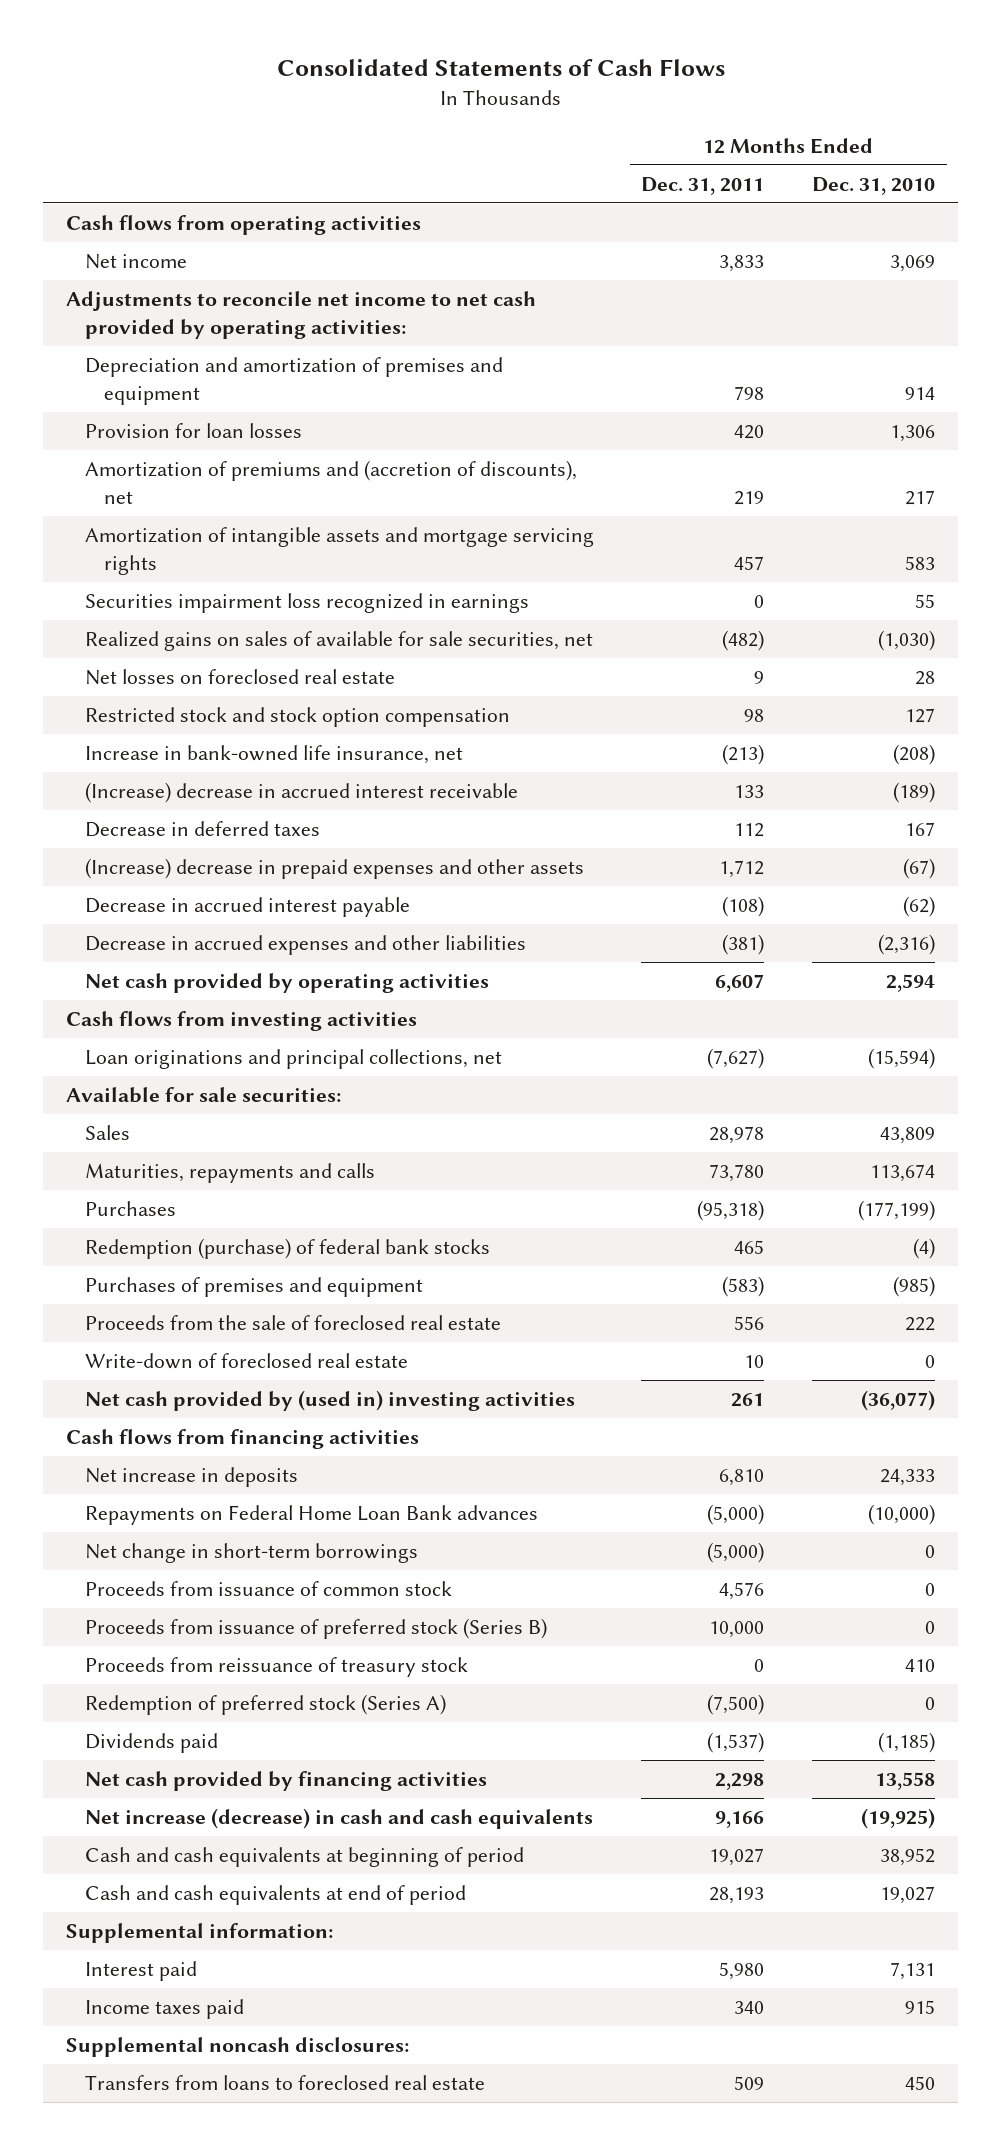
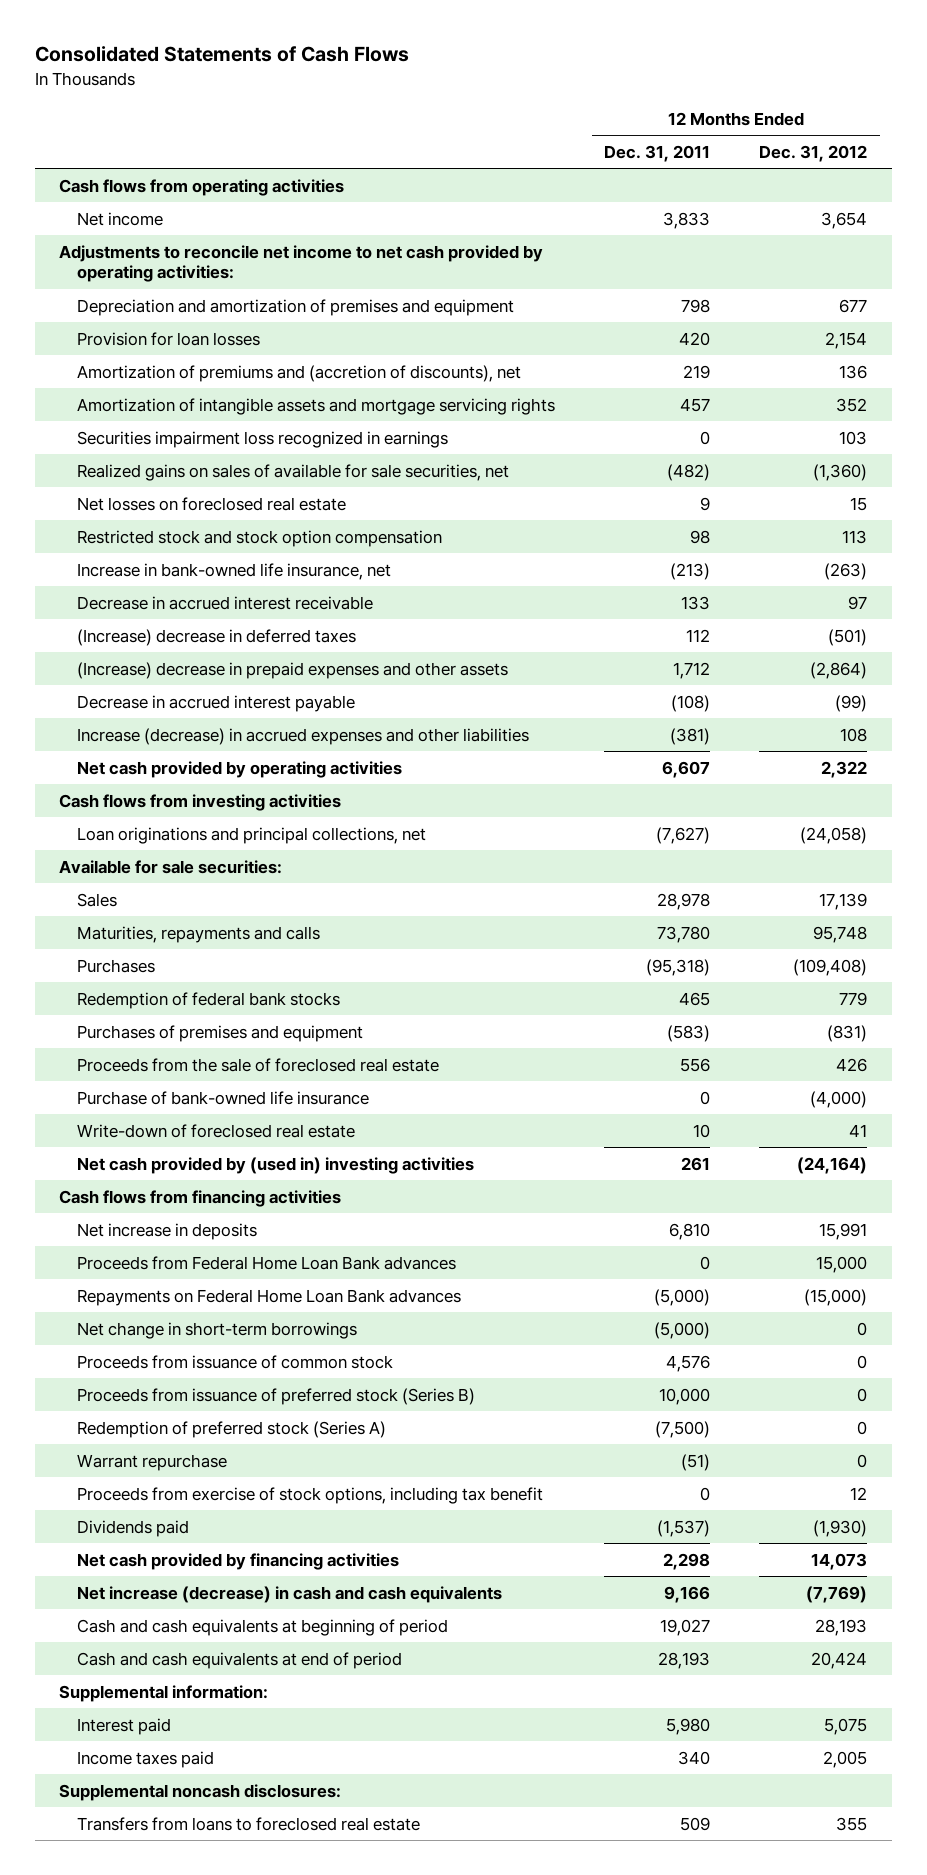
[811,176,935,195] Dec. 31, 2010 -> none
none -> [759,144,868,162] Dec. 31, 2012
[85,782,519,804] (Increase) decrease in accrued interest receivable -> [77,595,374,610] Decrease in accrued interest receivable
[85,821,321,838] Decrease in deferred taxes -> [77,628,357,646] (Increase) decrease in deferred taxes
[85,935,527,956] Decrease in accrued expenses and other liabilities -> [77,727,530,745] Increase (decrease) in accrued expenses and other liabilities
[85,1238,491,1260] Redemption (purchase) of federal bank stocks -> [77,991,341,1009] Redemption of federal bank stocks
none -> [77,1090,370,1105] Purchase of bank-owned life insurance
none -> [77,1255,457,1270] Proceeds from Federal Home Loan Bank advances
[85,1657,469,1678] Proceeds from reissuance of treasury stock -> none
none -> [77,1453,228,1471] Warrant repurchase
none -> [77,1486,544,1504] Proceeds from exercise of stock options, including tax benefit

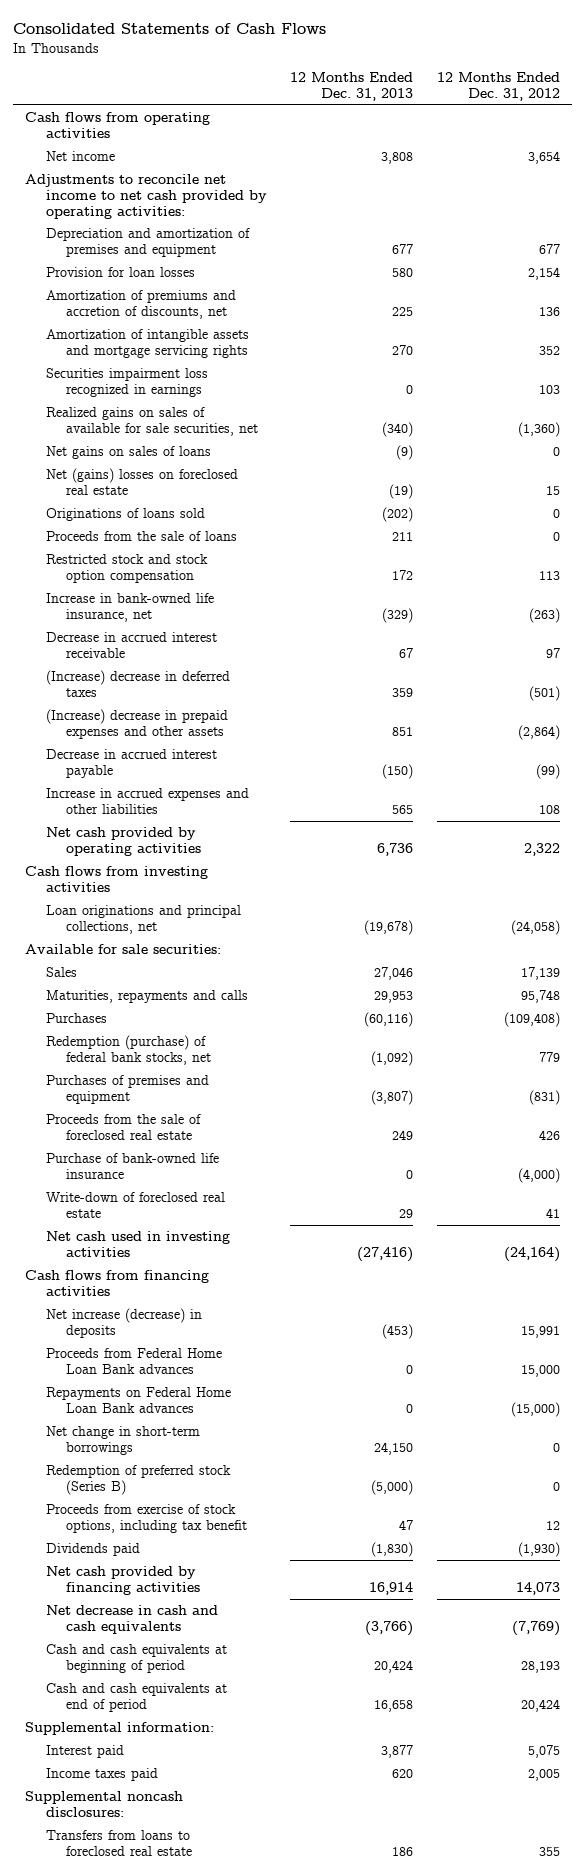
[604,144,711,162] Dec. 31, 2011 -> none
none -> [290,72,414,102] 12 Months Ended Dec. 31, 2013
[77,364,522,382] Amortization of premiums and (accretion of discounts), net -> [45,290,236,319] Amortization of premiums and accretion of discounts, net
none -> [45,446,211,460] Net gains on sales of loans
[77,496,347,511] Net losses on foreclosed real estate -> [45,468,238,495] Net (gains) losses on foreclosed real estate
none -> [45,508,205,522] Originations of loans sold
none -> [45,531,237,542] Proceeds from the sale of loans
[77,727,530,745] Increase (decrease) in accrued expenses and other liabilities -> [45,788,249,814] Increase in accrued expenses and other liabilities
[77,991,341,1009] Redemption of federal bank stocks -> [45,1035,212,1065] Redemption (purchase) of federal bank stocks, net
[77,1156,475,1174] Net cash provided by (used in) investing activities -> [45,1231,230,1257] Net cash used in investing activities
[77,1222,258,1240] Net increase in deposits -> [45,1308,202,1338] Net increase (decrease) in deposits
[77,1354,394,1369] Proceeds from issuance of common stock -> none
[77,1387,476,1405] Proceeds from issuance of preferred stock (Series B) -> none
[77,1453,228,1471] Warrant repurchase -> none
[77,1420,387,1438] Redemption of preferred stock (Series A) -> [45,1465,231,1495] Redemption of preferred stock (Series B)
[77,1585,503,1603] Net increase (decrease) in cash and cash equivalents -> [45,1605,218,1634] Net decrease in cash and cash equivalents

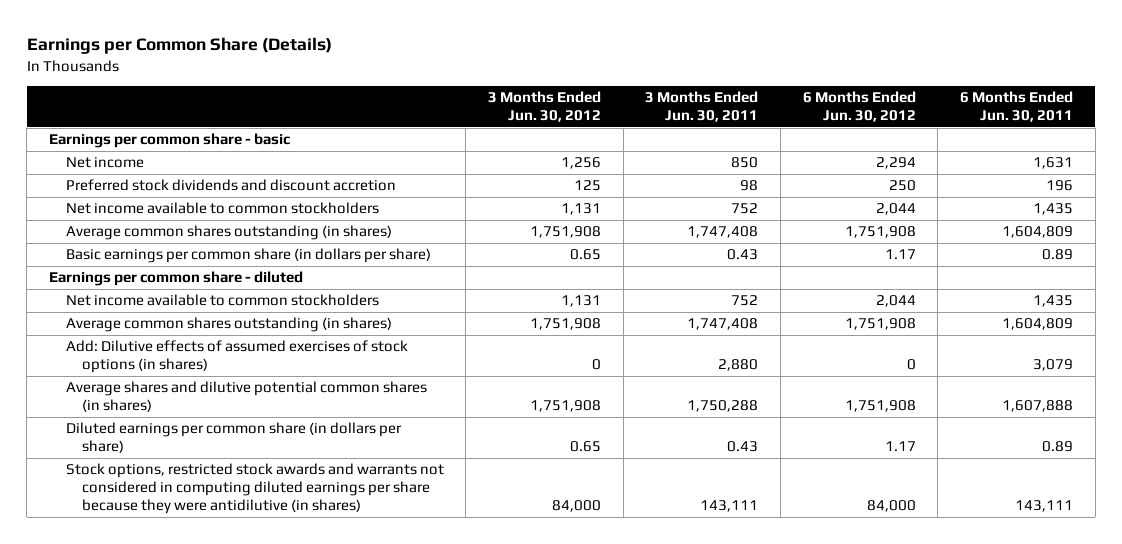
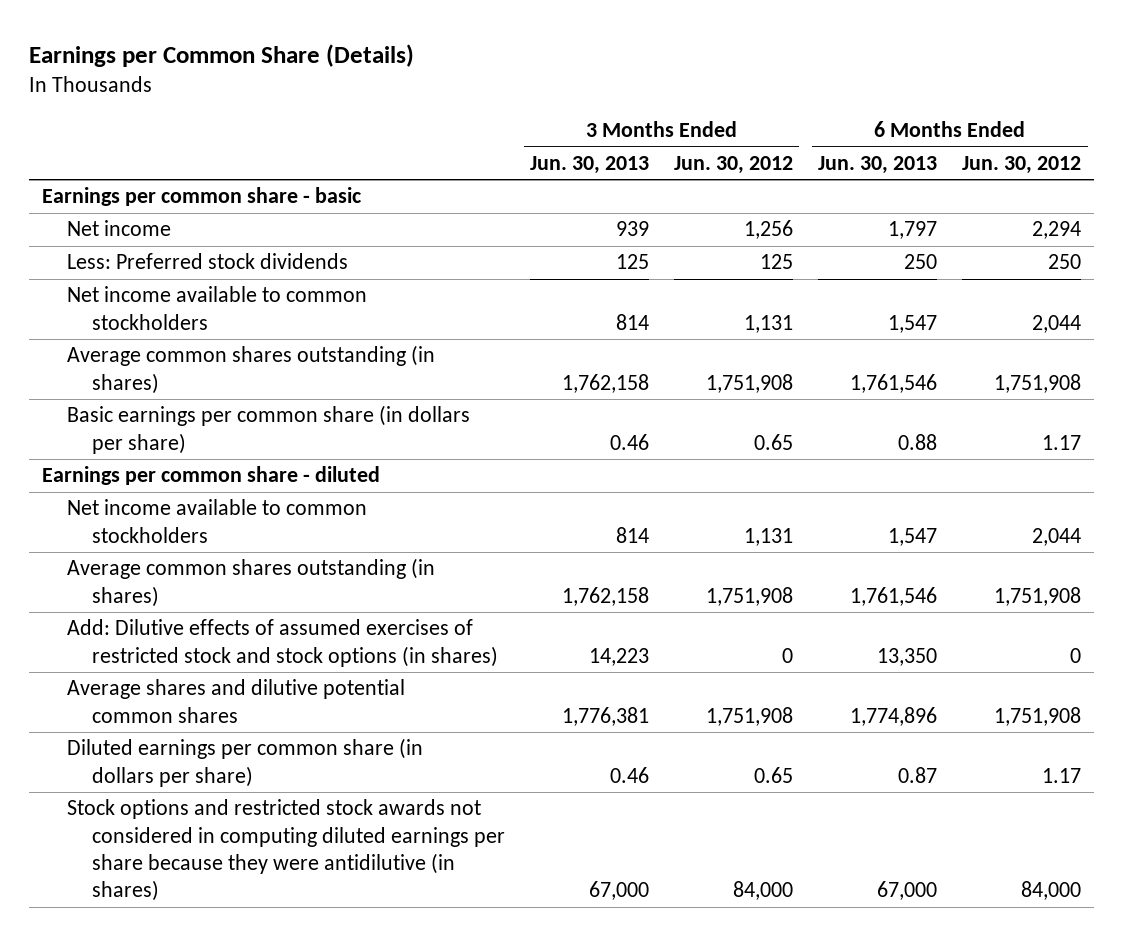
[645,91,759,123] 3 Months Ended Jun. 30, 2011 -> none
[959,91,1073,123] 6 Months Ended Jun. 30, 2011 -> none
none -> [529,155,649,174] Jun. 30, 2013
none -> [818,155,938,174] Jun. 30, 2013
[65,179,396,192] Preferred stock dividends and discount accretion -> [66,253,348,270] Less: Preferred stock dividends
[65,340,408,374] Add: Dilutive effects of assumed exercises of stock options (in shares) -> [66,619,498,667] Add: Dilutive effects of assumed exercises of restricted stock and stock options (in shares)
[65,381,427,413] Average shares and dilutive potential common shares (in shares) -> [66,679,405,723] Average shares and dilutive potential common shares
[65,463,444,515] Stock options, restricted stock awards and warrants not considered in computing diluted earnings per share because they were antidilutive (in shares) -> [66,799,505,902] Stock options and restricted stock awards not considered in computing diluted earnings per share because they were antidilutive (in shares)

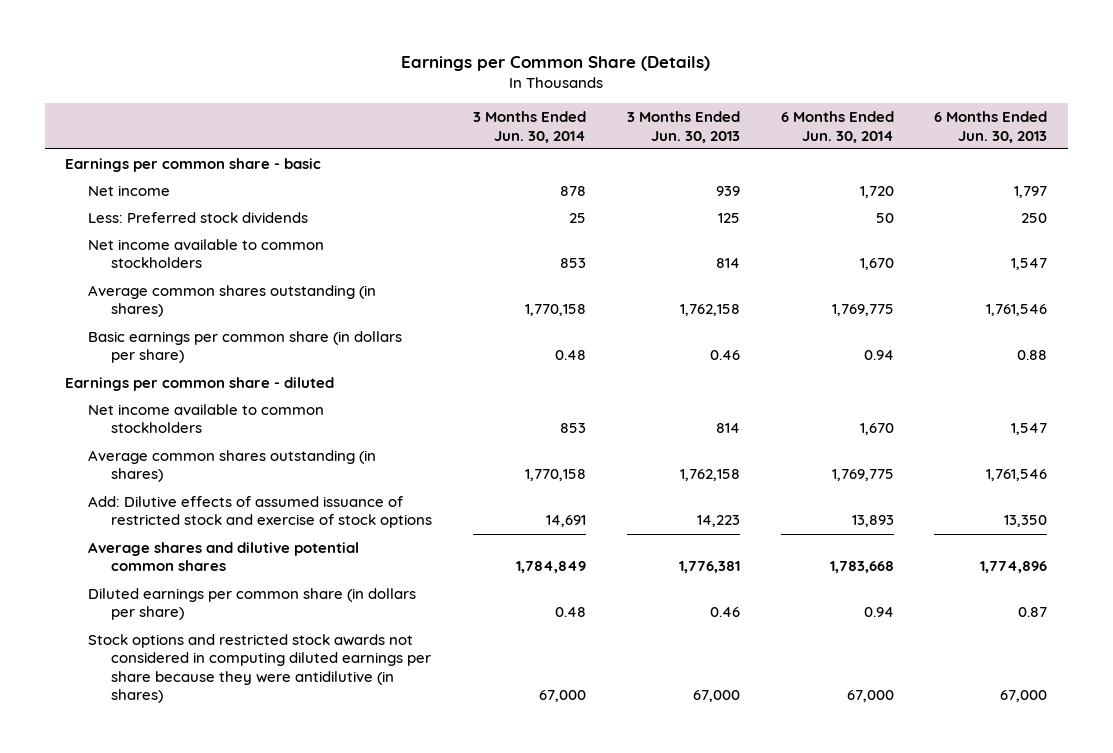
[674,155,794,174] Jun. 30, 2012 -> none
[962,155,1082,174] Jun. 30, 2012 -> none
none -> [473,111,587,143] 3 Months Ended Jun. 30, 2014
none -> [780,111,894,143] 6 Months Ended Jun. 30, 2014
[66,619,498,667] Add: Dilutive effects of assumed exercises of restricted stock and stock options (in shares) -> [88,495,433,529] Add: Dilutive effects of assumed issuance of restricted stock and exercise of stock options

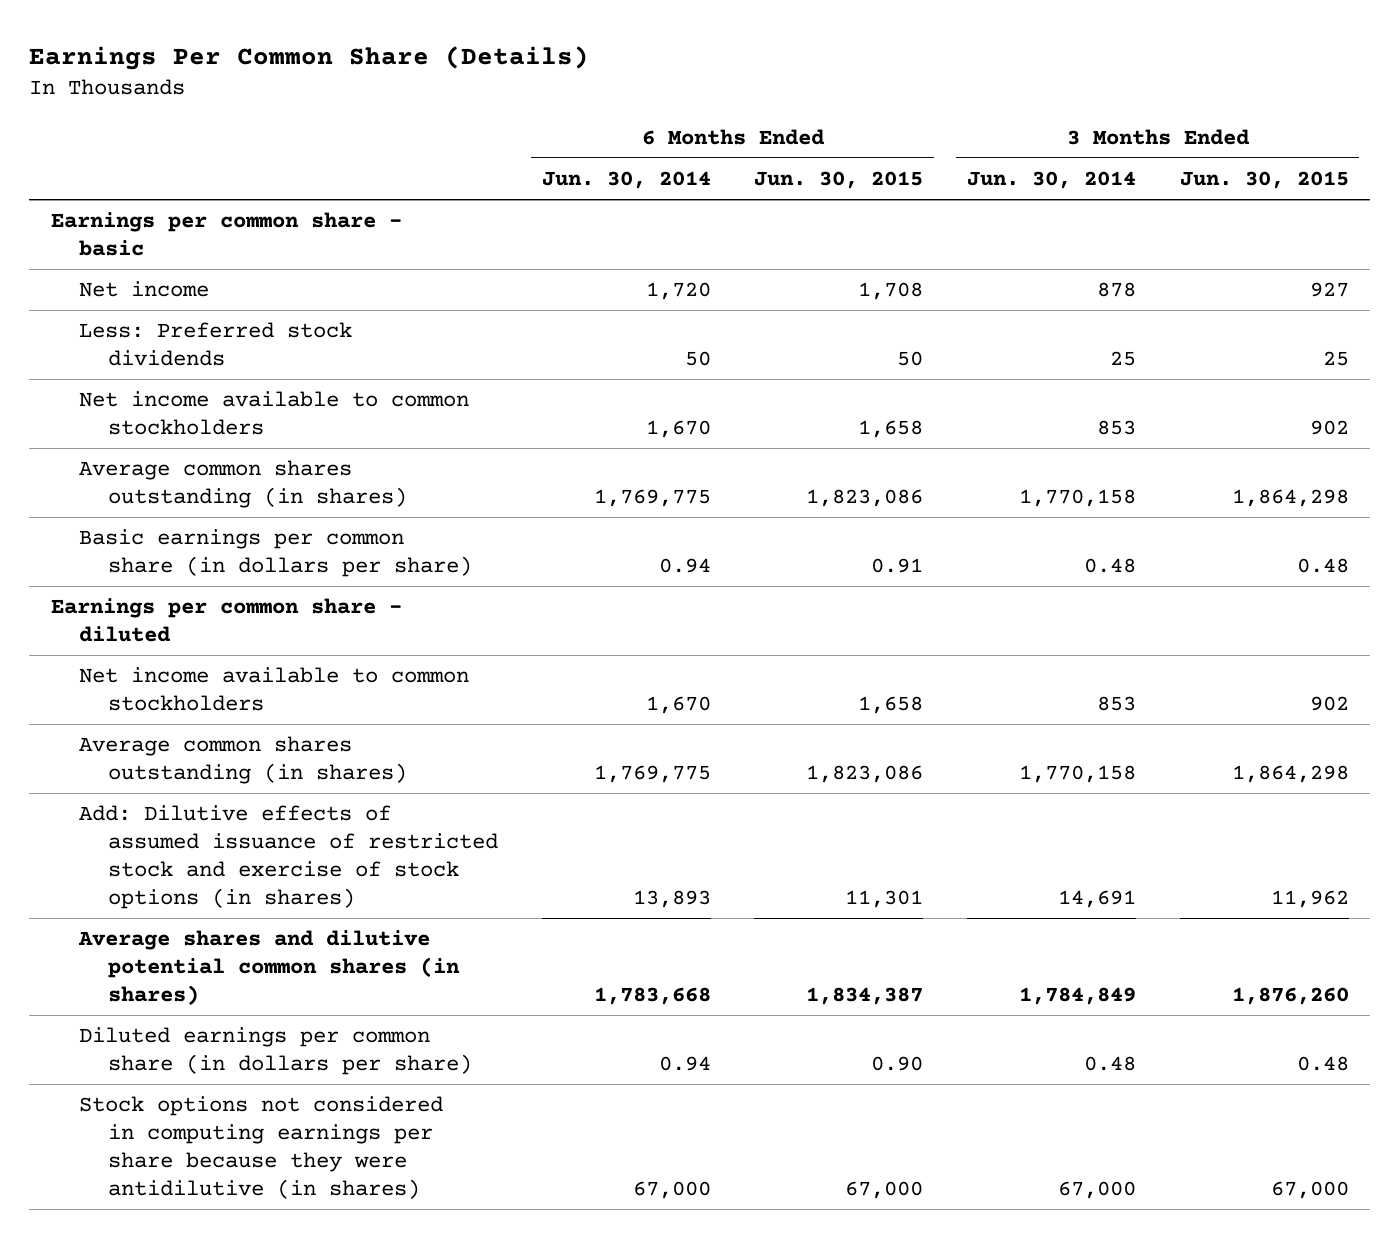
[401,56,711,72] Earnings per Common Share (Details) -> [28,45,589,70] Earnings Per Common Share (Details)
[626,111,740,143] 3 Months Ended Jun. 30, 2013 -> none
[934,111,1048,143] 6 Months Ended Jun. 30, 2013 -> none
none -> [754,170,924,189] Jun. 30, 2015
none -> [1179,170,1349,189] Jun. 30, 2015
[88,495,433,529] Add: Dilutive effects of assumed issuance of restricted stock and exercise of stock options -> [79,805,499,909] Add: Dilutive effects of assumed issuance of restricted stock and exercise of stock options (in shares)
[88,541,360,572] Average shares and dilutive potential common shares -> [78,930,461,1005] Average shares and dilutive potential common shares (in shares)
[88,633,432,704] Stock options and restricted stock awards not considered in computing diluted earnings per share because they were antidilutive (in shares) -> [79,1096,444,1199] Stock options not considered in computing earnings per share because they were antidilutive (in shares)

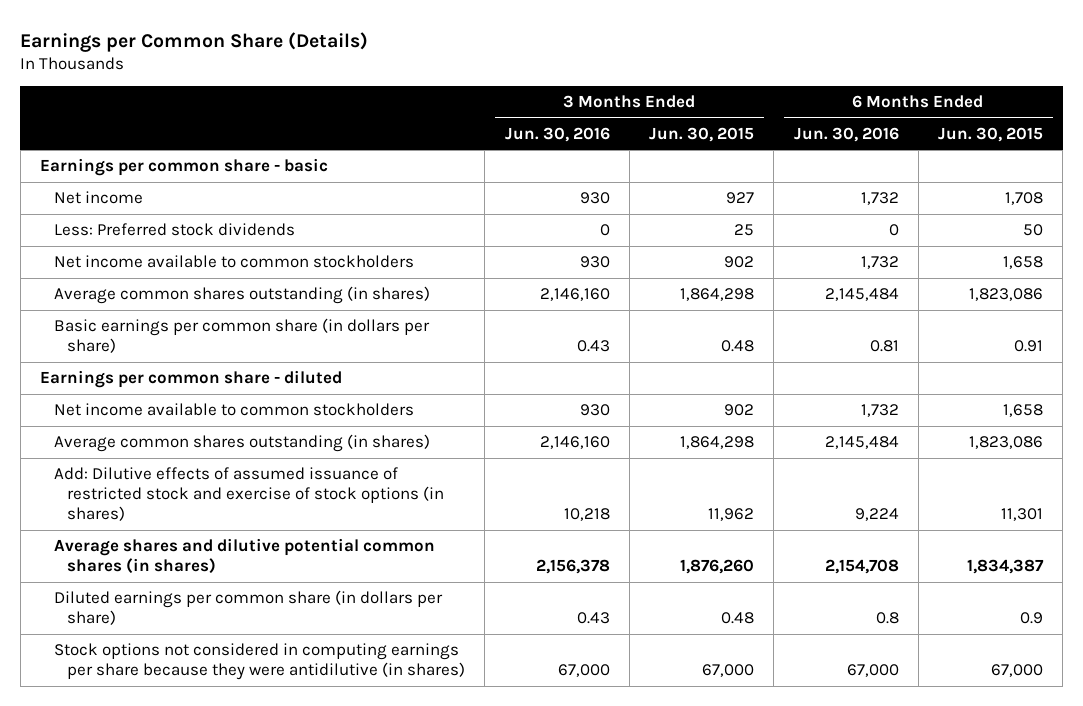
[28,45,589,70] Earnings Per Common Share (Details) -> [20,31,369,52] Earnings per Common Share (Details)
[541,170,711,189] Jun. 30, 2014 -> none
[966,170,1136,189] Jun. 30, 2014 -> none
none -> [504,126,610,142] Jun. 30, 2016
none -> [793,126,899,142] Jun. 30, 2016
[871,1055,924,1071] 0.90 -> [1020,612,1044,625] 0.9

